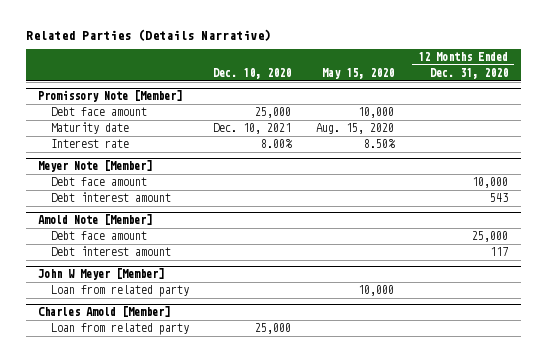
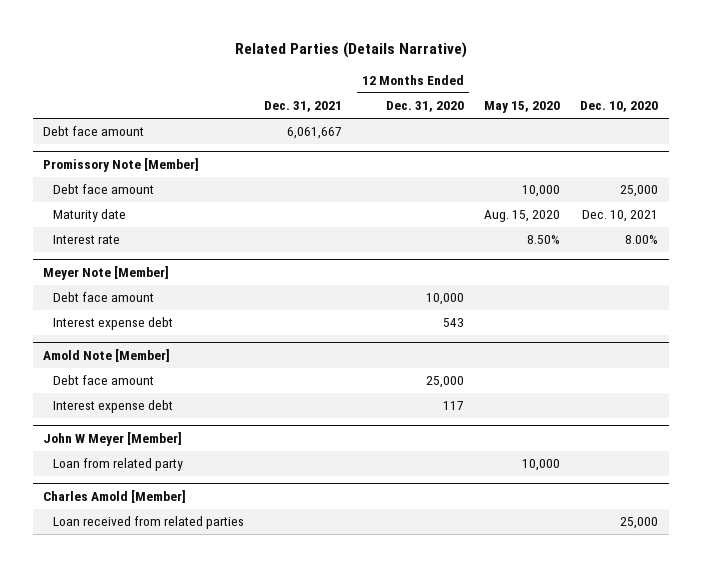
none -> [264,101,343,113] Dec. 31, 2021
none -> [43,126,145,137] Debt face amount
[50,192,171,203] Debt interest amount -> [53,317,174,331] Interest expense debt
[50,246,171,257] Debt interest amount -> [53,400,174,414] Interest expense debt
[50,323,189,336] Loan from related party -> [53,516,245,530] Loan received from related parties

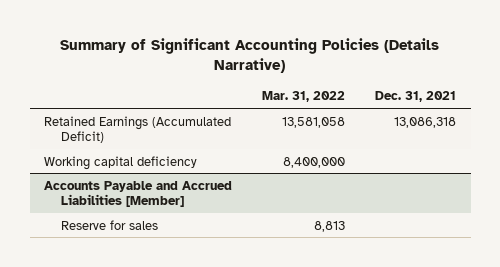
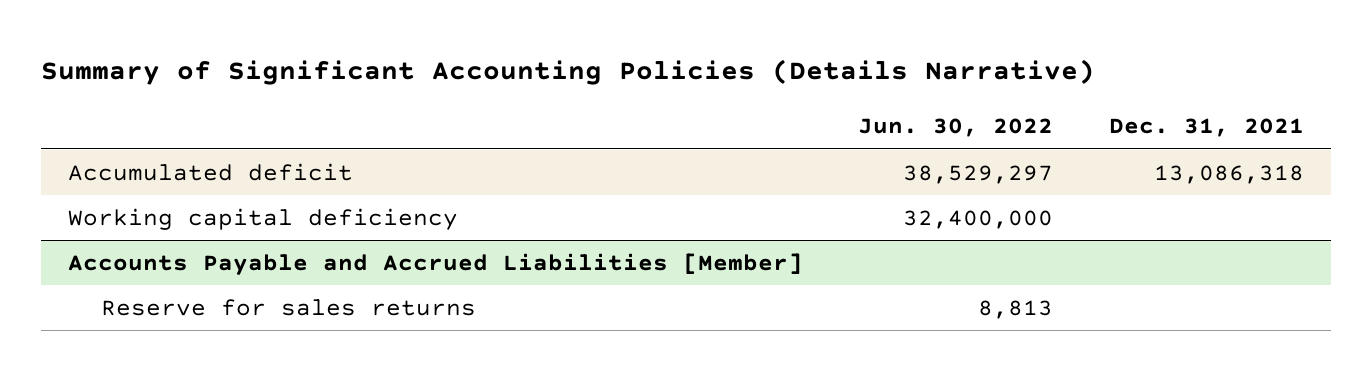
[262,91,346,103] Mar. 31, 2022 -> none
none -> [858,118,1054,138] Jun. 30, 2022
[44,115,232,144] Retained Earnings (Accumulated Deficit) -> [68,162,354,181] Accumulated deficit
[61,219,159,230] Reserve for sales -> [100,298,476,316] Reserve for sales returns

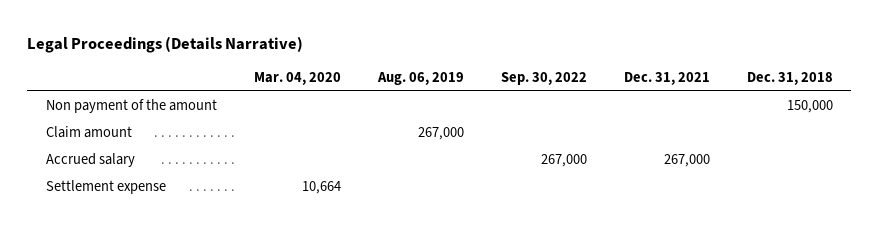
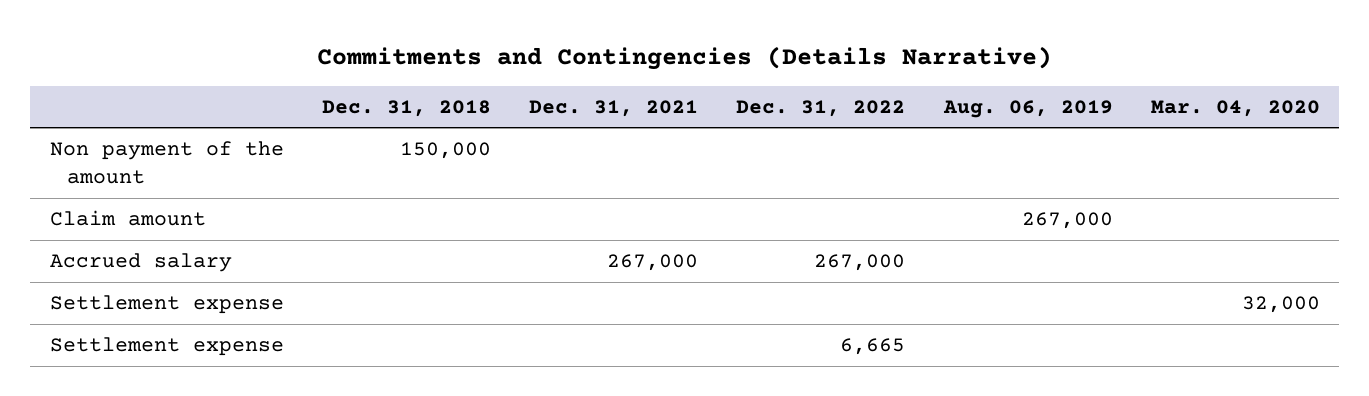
[27,36,304,54] Legal Proceedings (Details Narrative) -> [316,45,1052,70] Commitments and Contingencies (Details Narrative)
[500,71,587,85] Sep. 30, 2022 -> none
none -> [736,99,906,117] Dec. 31, 2022
[301,181,341,195] 10,664 -> [1241,296,1320,314] 32,000
none -> [49,337,284,357] Settlement expense

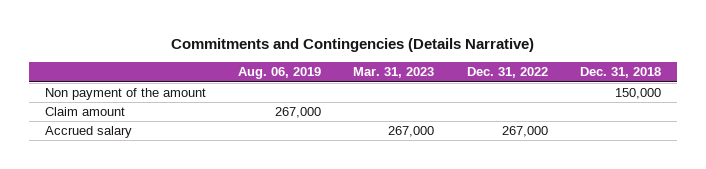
[529,99,699,117] Dec. 31, 2021 -> none
[1150,99,1320,117] Mar. 04, 2020 -> none
none -> [353,67,435,79] Mar. 31, 2023
[49,295,284,315] Settlement expense -> none
[49,337,284,357] Settlement expense -> none

